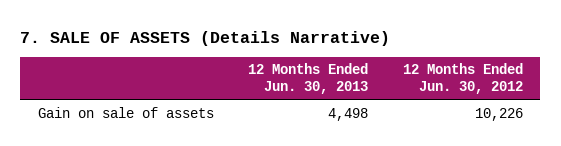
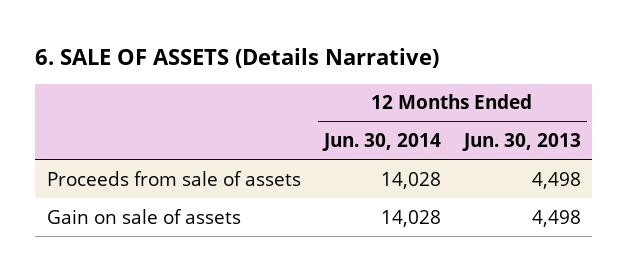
[20,30,391,46] 7. SALE OF ASSETS (Details Narrative) -> [35,47,440,68] 6. SALE OF ASSETS (Details Narrative)
[403,63,524,95] 12 Months Ended Jun. 30, 2012 -> none
none -> [321,133,441,152] Jun. 30, 2014
none -> [46,170,301,186] Proceeds from sale of assets

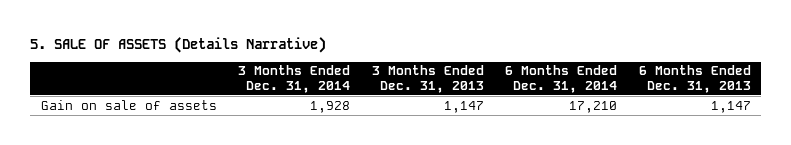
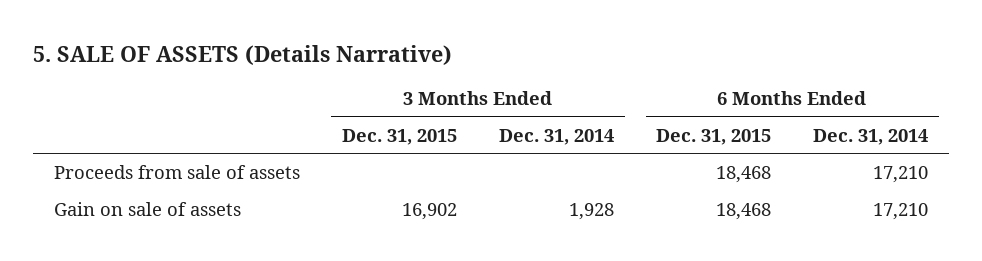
[371,65,484,93] 3 Months Ended Dec. 31, 2013 -> none
[638,65,751,93] 6 Months Ended Dec. 31, 2013 -> none
none -> [341,128,457,145] Dec. 31, 2015
none -> [656,128,772,145] Dec. 31, 2015
none -> [53,164,300,179] Proceeds from sale of assets

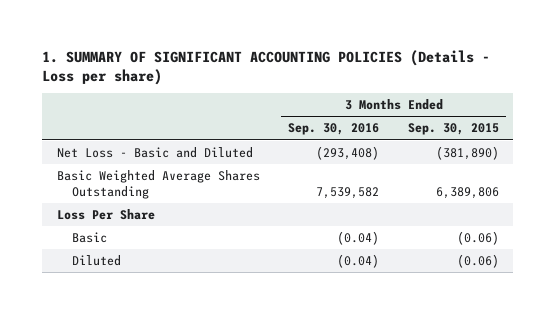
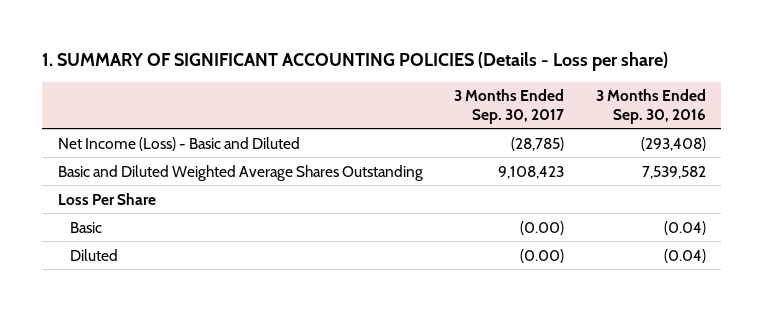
[407,123,499,136] Sep. 30, 2015 -> none
none -> [454,89,565,124] 3 Months Ended Sep. 30, 2017
[56,146,253,158] Net Loss - Basic and Diluted -> [57,136,300,151] Net Income (Loss) - Basic and Diluted
[56,169,260,199] Basic Weighted Average Shares Outstanding -> [57,164,423,181] Basic and Diluted Weighted Average Shares Outstanding

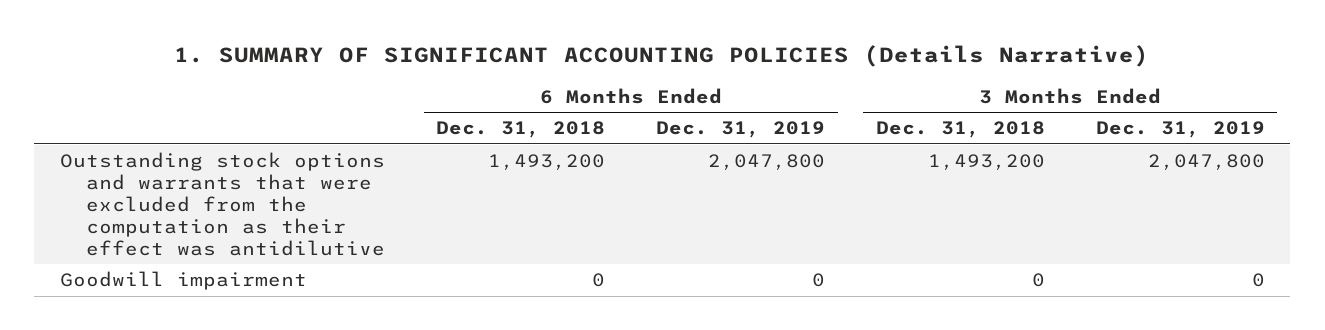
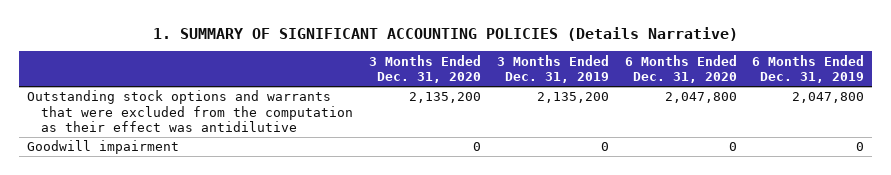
[436,121,606,139] Dec. 31, 2018 -> none
[875,121,1045,139] Dec. 31, 2018 -> none
none -> [369,54,482,84] 3 Months Ended Dec. 31, 2020
none -> [624,54,737,84] 6 Months Ended Dec. 31, 2020
[1147,154,1265,171] 2,047,800 -> [536,92,609,104] 2,135,200

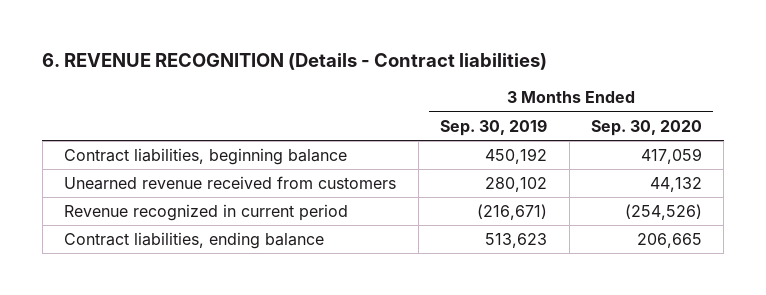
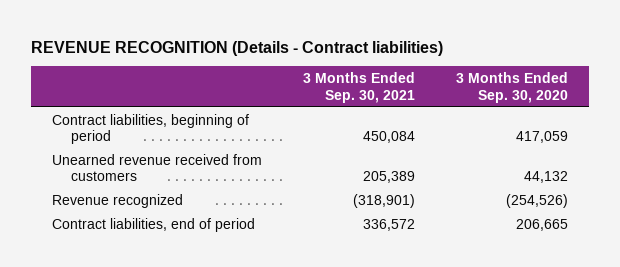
[42,53,548,71] 6. REVENUE RECOGNITION (Details - Contract liabilities) -> [31,40,444,56] REVENUE RECOGNITION (Details - Contract liabilities)
[440,118,548,136] Sep. 30, 2019 -> none
none -> [303,72,416,103] 3 Months Ended Sep. 30, 2021
[64,148,348,166] Contract liabilities, beginning balance -> [51,113,249,145] Contract liabilities, beginning of period
[64,204,349,222] Revenue recognized in current period -> [51,193,183,208] Revenue recognized
[64,232,325,250] Contract liabilities, ending balance -> [51,217,255,232] Contract liabilities, end of period

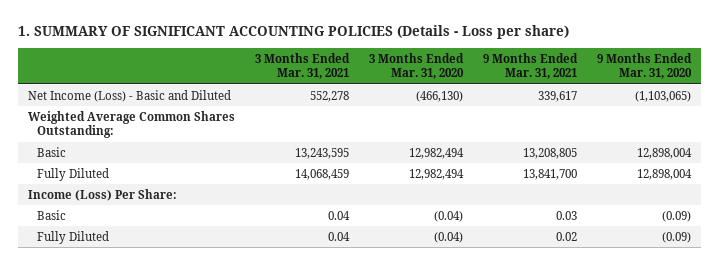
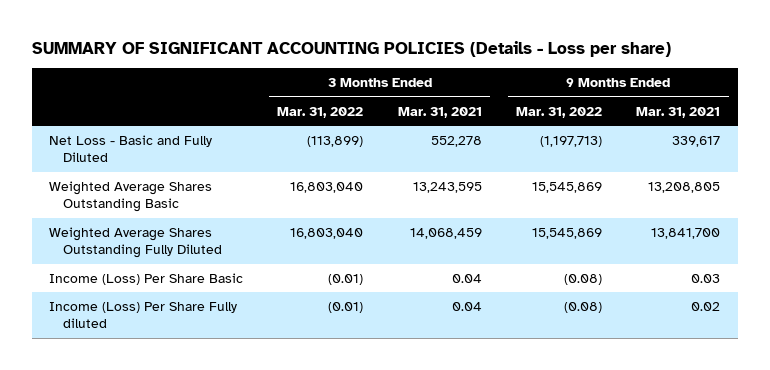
[18,25,570,40] 1. SUMMARY OF SIGNIFICANT ACCOUNTING POLICIES (Details - Loss per share) -> [32,41,672,58] SUMMARY OF SIGNIFICANT ACCOUNTING POLICIES (Details - Loss per share)
[369,52,465,80] 3 Months Ended Mar. 31, 2020 -> none
[597,52,693,80] 9 Months Ended Mar. 31, 2020 -> none
none -> [277,106,364,118] Mar. 31, 2022
none -> [516,106,603,118] Mar. 31, 2022
[28,110,236,139] Weighted Average Common Shares Outstanding: -> none
[28,188,178,201] Income (Loss) Per Share: -> none
[28,89,232,102] Net Income (Loss) - Basic and Diluted -> [49,135,213,163] Net Loss - Basic and Fully Diluted
[37,146,67,157] Basic -> [49,181,213,213] Weighted Average Shares Outstanding Basic
[37,167,110,181] Fully Diluted -> [49,227,222,259] Weighted Average Shares Outstanding Fully Diluted
[37,209,67,220] Basic -> [49,273,244,286] Income (Loss) Per Share Basic
[37,230,110,244] Fully Diluted -> [49,302,238,329] Income (Loss) Per Share Fully diluted

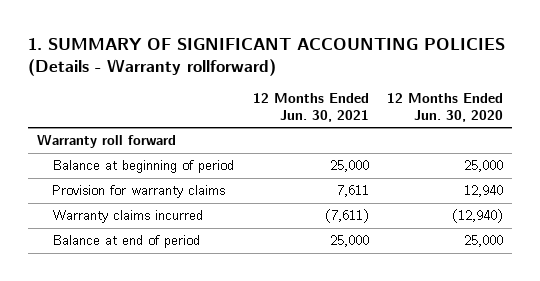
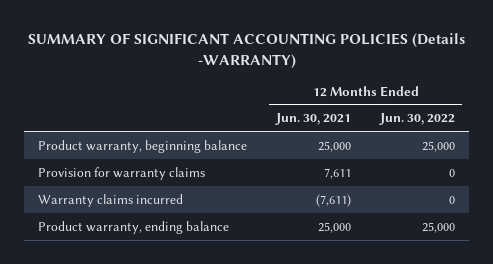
[27,37,505,76] 1. SUMMARY OF SIGNIFICANT ACCOUNTING POLICIES (Details - Warranty rollforward) -> [27,33,465,69] SUMMARY OF SIGNIFICANT ACCOUNTING POLICIES (Details -WARRANTY)
[387,93,504,122] 12 Months Ended Jun. 30, 2020 -> none
none -> [379,113,456,126] Jun. 30, 2022
[36,134,176,149] Warranty roll forward -> none
[52,160,235,174] Balance at beginning of period -> [38,139,248,153] Product warranty, beginning balance
[52,235,201,249] Balance at end of period -> [38,220,230,234] Product warranty, ending balance

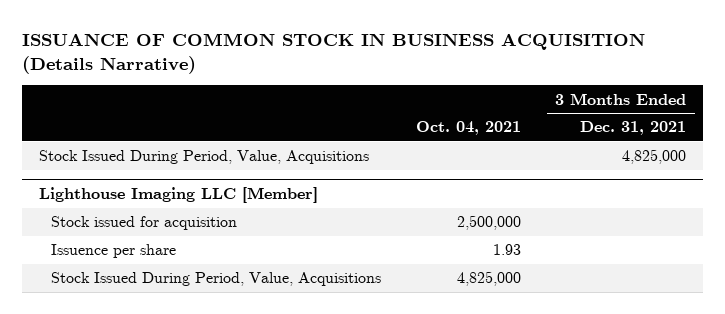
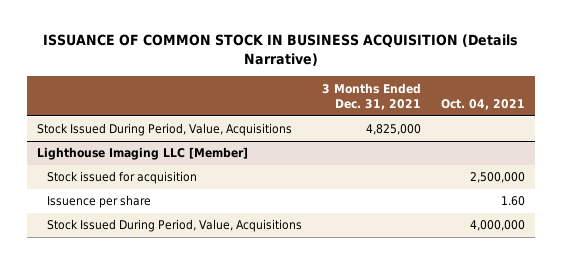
[492,244,521,256] 1.93 -> [500,196,525,207] 1.60
[456,271,521,287] 4,825,000 -> [469,220,525,232] 4,000,000

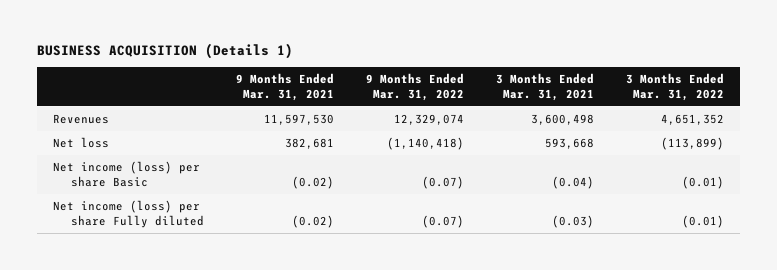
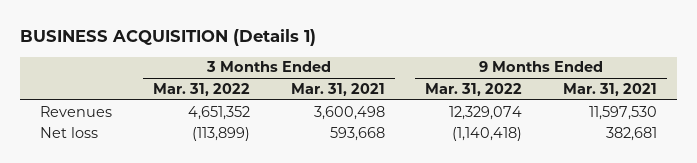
[52,161,200,188] Net income (loss) per share Basic -> none
[52,200,205,229] Net income (loss) per share Fully diluted -> none

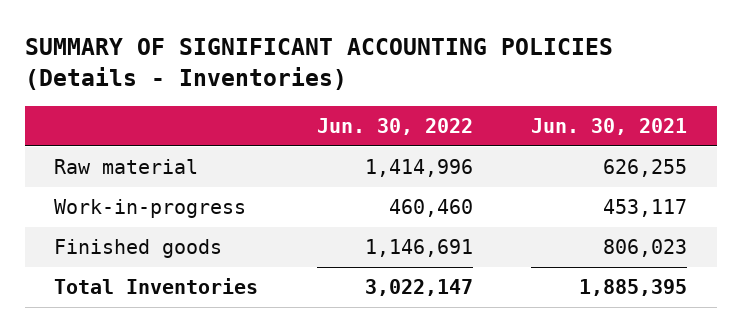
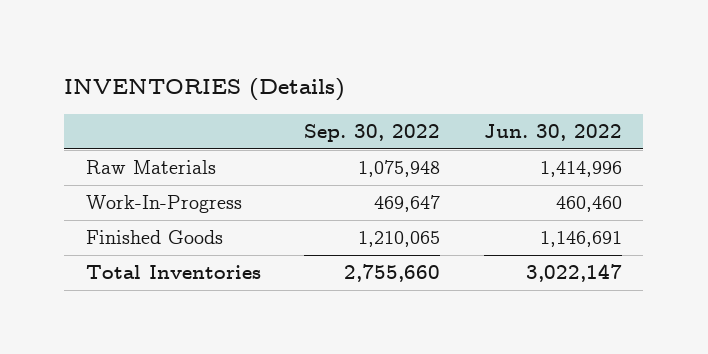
[24,38,613,90] SUMMARY OF SIGNIFICANT ACCOUNTING POLICIES (Details - Inventories) -> [64,78,346,102] INVENTORIES (Details)
[531,117,688,135] Jun. 30, 2021 -> none
none -> [304,123,441,142] Sep. 30, 2022
[53,159,198,175] Raw material -> [86,160,217,175] Raw Materials
[53,199,246,219] Work-in-progress -> [86,195,243,214] Work-In-Progress
[53,239,222,259] Finished goods -> [86,230,224,245] Finished Goods

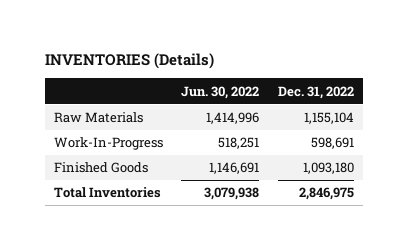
[304,123,441,142] Sep. 30, 2022 -> none
none -> [277,85,354,99] Dec. 31, 2022
[555,196,622,213] 460,460 -> [218,137,260,150] 518,251
[525,264,622,283] 3,022,147 -> [204,187,260,201] 3,079,938

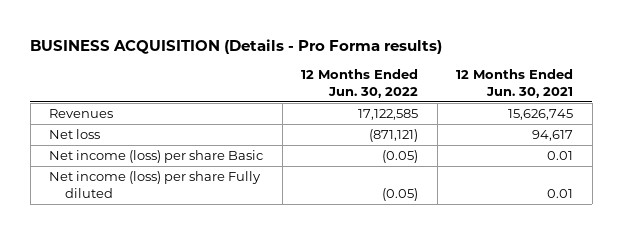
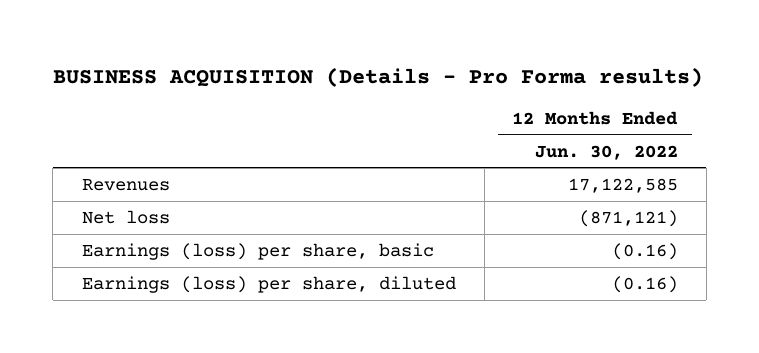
[456,69,574,98] 12 Months Ended Jun. 30, 2021 -> none
[49,150,264,164] Net income (loss) per share Basic -> [81,242,434,260] Earnings (loss) per share, basic
[382,150,419,164] (0.05) -> [611,242,678,260] (0.16)
[49,171,262,198] Net income (loss) per share Fully diluted -> [81,275,456,293] Earnings (loss) per share, diluted
[382,187,419,201] (0.05) -> [611,275,678,293] (0.16)

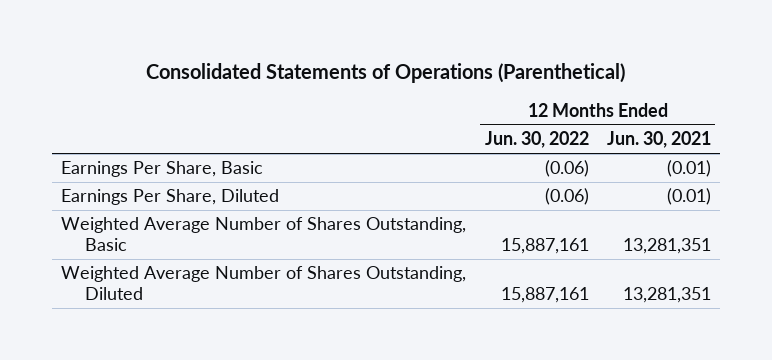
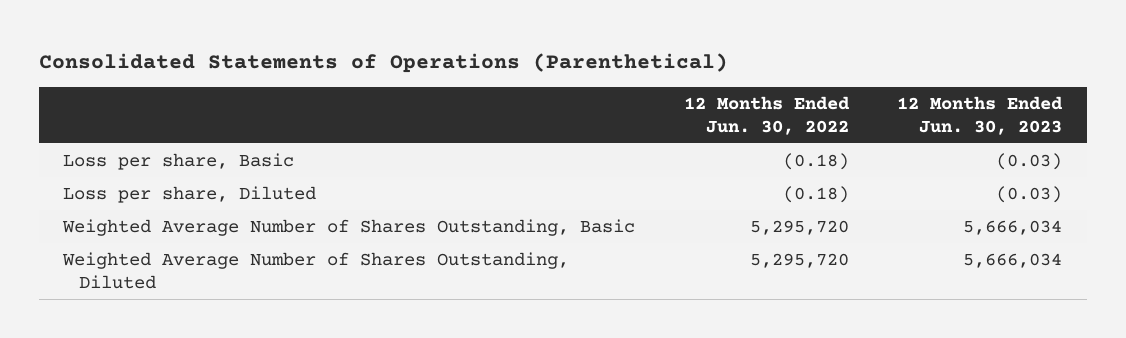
[606,131,711,149] Jun. 30, 2021 -> none
none -> [897,96,1064,135] 12 Months Ended Jun. 30, 2023
[61,161,264,178] Earnings Per Share, Basic -> [63,153,295,171] Loss per share, Basic
[544,160,589,178] (0.06) -> [782,153,849,171] (0.18)
[61,189,280,206] Earnings Per Share, Diluted -> [63,186,317,204] Loss per share, Diluted
[544,188,589,206] (0.06) -> [782,186,849,204] (0.18)
[500,237,589,254] 15,887,161 -> [749,220,849,236] 5,295,720
[500,286,589,303] 15,887,161 -> [749,253,849,269] 5,295,720

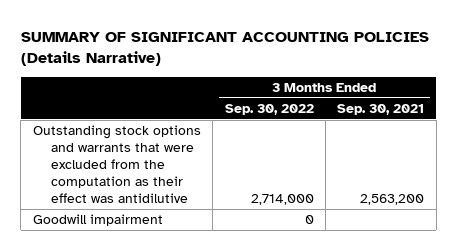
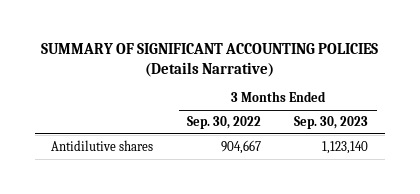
[337,104,425,116] Sep. 30, 2021 -> none
none -> [294,116,369,130] Sep. 30, 2023
[32,125,201,203] Outstanding stock options and warrants that were excluded from the computation as their effect was antidilutive -> none
[32,214,163,227] Goodwill impairment -> none
none -> [51,140,154,152] Antidilutive shares

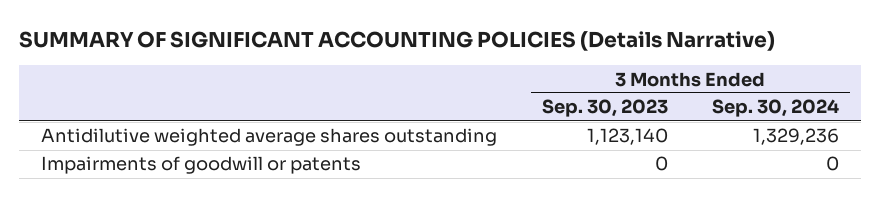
[186,116,261,130] Sep. 30, 2022 -> none
none -> [711,99,839,118] Sep. 30, 2024
[51,140,154,152] Antidilutive shares -> [41,128,498,147] Antidilutive weighted average shares outstanding
none -> [41,156,362,175] Impairments of goodwill or patents

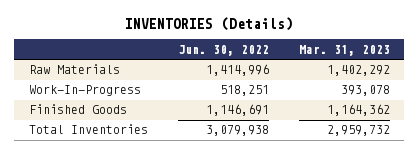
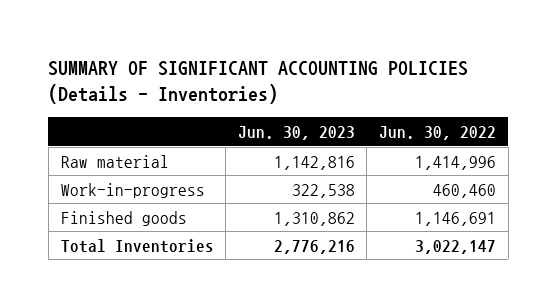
[125,17,294,32] INVENTORIES (Details) -> [48,61,469,105] SUMMARY OF SIGNIFICANT ACCOUNTING POLICIES (Details - Inventories)
[298,44,390,56] Mar. 31, 2023 -> none
none -> [237,125,355,140] Jun. 30, 2023
[28,64,120,75] Raw Materials -> [60,154,169,168] Raw material
[28,85,141,97] Work-In-Progress -> [60,182,205,198] Work-in-progress
[219,85,269,97] 518,251 -> [432,183,496,198] 460,460
[28,104,127,115] Finished Goods -> [60,210,187,226] Finished goods
[205,125,269,137] 3,079,938 -> [414,239,496,254] 3,022,147

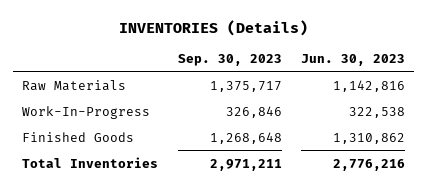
[48,61,469,105] SUMMARY OF SIGNIFICANT ACCOUNTING POLICIES (Details - Inventories) -> [118,19,308,36] INVENTORIES (Details)
[378,125,496,140] Jun. 30, 2022 -> none
none -> [177,53,282,66] Sep. 30, 2023
[60,154,169,168] Raw material -> [22,79,127,91] Raw Materials
[60,182,205,198] Work-in-progress -> [22,105,151,119] Work-In-Progress
[60,210,187,226] Finished goods -> [22,131,135,142] Finished Goods

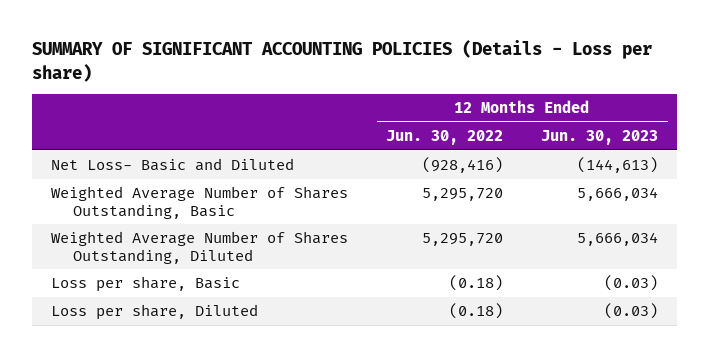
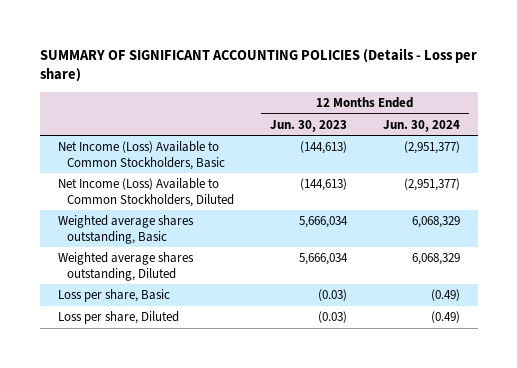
[386,129,504,145] Jun. 30, 2022 -> none
none -> [382,119,460,132] Jun. 30, 2024
[51,158,295,172] Net Loss- Basic and Diluted -> [57,140,226,170] Net Income (Loss) Available to Common Stockholders, Basic
none -> [57,177,235,207] Net Income (Loss) Available to Common Stockholders, Diluted
[51,186,349,219] Weighted Average Number of Shares Outstanding, Basic -> [57,214,194,244] Weighted average shares outstanding, Basic
[51,231,349,264] Weighted Average Number of Shares Outstanding, Diluted -> [57,251,194,281] Weighted average shares outstanding, Diluted

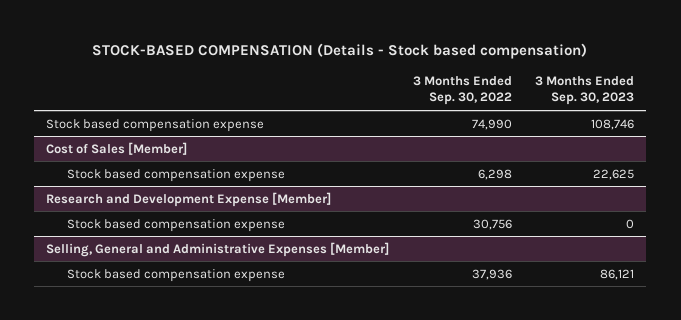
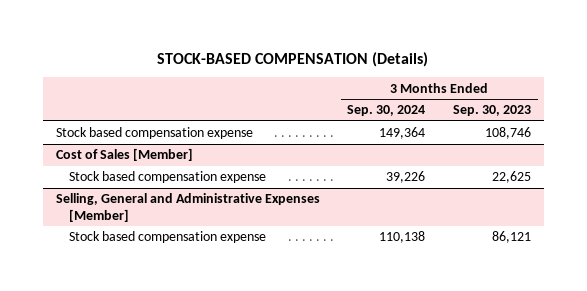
[92,43,588,60] STOCK-BASED COMPENSATION (Details - Stock based compensation) -> [157,51,429,67] STOCK-BASED COMPENSATION (Details)
[412,76,512,106] 3 Months Ended Sep. 30, 2022 -> none
none -> [347,105,426,117] Sep. 30, 2024
[46,191,332,207] Research and Development Expense [Member] -> none
[67,218,286,232] Stock based compensation expense -> none

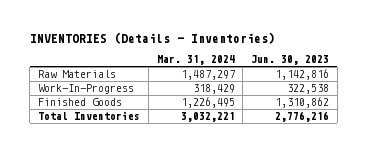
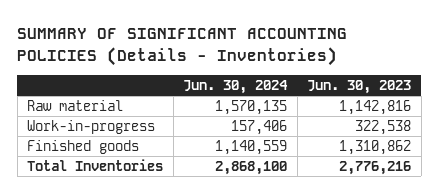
[29,32,275,45] INVENTORIES (Details - Inventories) -> [17,28,348,66] SUMMARY OF SIGNIFICANT ACCOUNTING POLICIES (Details - Inventories)
[156,55,235,66] Mar. 31, 2024 -> none
none -> [183,80,289,95] Jun. 30, 2024
[38,70,117,79] Raw Materials -> [27,100,124,112] Raw material
[38,84,135,95] Work-In-Progress -> [27,120,156,135] Work-in-progress
[38,98,123,107] Finished Goods -> [27,140,140,155] Finished goods

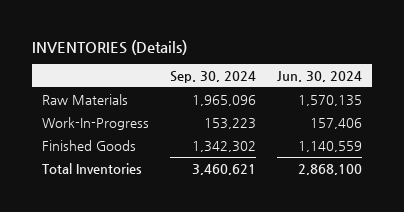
[17,28,348,66] SUMMARY OF SIGNIFICANT ACCOUNTING POLICIES (Details - Inventories) -> [31,39,187,55] INVENTORIES (Details)
[307,80,412,95] Jun. 30, 2023 -> none
none -> [169,71,256,84] Sep. 30, 2024
[27,100,124,112] Raw material -> [42,93,129,105] Raw Materials
[27,120,156,135] Work-in-progress -> [42,116,150,130] Work-In-Progress
[27,140,140,155] Finished goods -> [42,139,137,151] Finished Goods

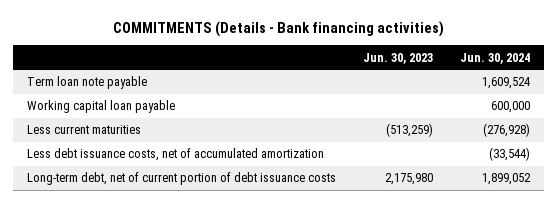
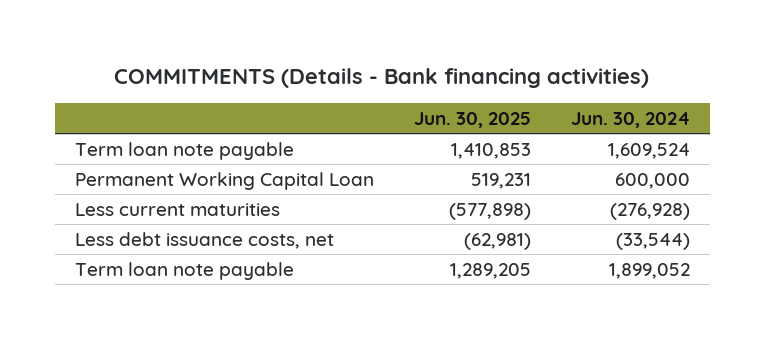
[363,52,434,64] Jun. 30, 2023 -> none
none -> [413,112,531,129] Jun. 30, 2025
[26,100,175,114] Working capital loan payable -> [74,171,374,190] Permanent Working Capital Loan
[26,148,324,162] Less debt issuance costs, net of accumulated amortization -> [74,231,334,249] Less debt issuance costs, net
[26,172,336,186] Long-term debt, net of current portion of debt issuance costs -> [74,261,294,280] Term loan note payable

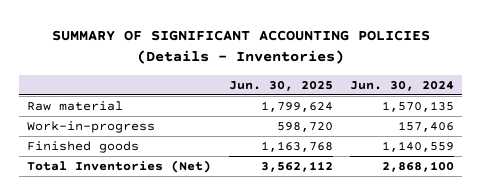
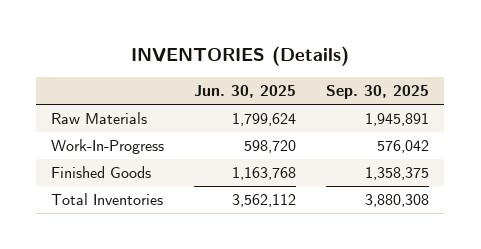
[51,29,430,65] SUMMARY OF SIGNIFICANT ACCOUNTING POLICIES (Details - Inventories) -> [131,46,350,67] INVENTORIES (Details)
[349,80,454,91] Jun. 30, 2024 -> none
none -> [326,85,430,100] Sep. 30, 2025
[27,100,124,111] Raw material -> [51,112,148,125] Raw Materials
[27,120,156,133] Work-in-progress -> [51,139,165,155] Work-In-Progress
[27,140,140,153] Finished goods -> [51,166,152,179] Finished Goods
[27,159,212,173] Total Inventories (Net) -> [51,193,164,206] Total Inventories

